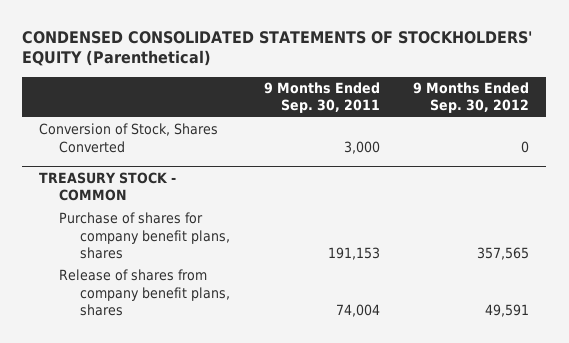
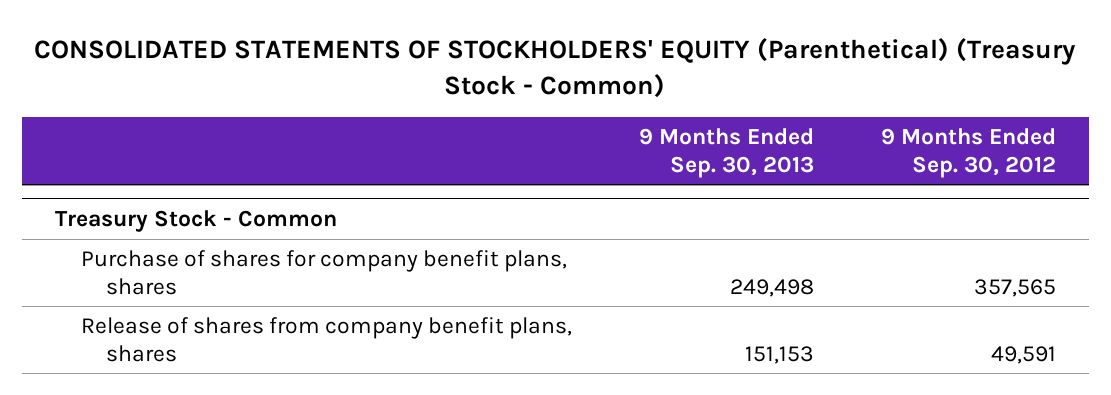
[22,30,533,67] CONDENSED CONSOLIDATED STATEMENTS OF STOCKHOLDERS' EQUITY (Parenthetical) -> [34,37,1077,98] CONSOLIDATED STATEMENTS OF STOCKHOLDERS' EQUITY (Parenthetical) (Treasury Stock - Common)
[263,82,380,114] 9 Months Ended Sep. 30, 2011 -> none
none -> [638,127,814,178] 9 Months Ended Sep. 30, 2013
[39,123,219,153] Conversion of Stock, Shares Converted -> none
[39,171,177,202] TREASURY STOCK - COMMON -> [55,209,338,232] Treasury Stock - Common

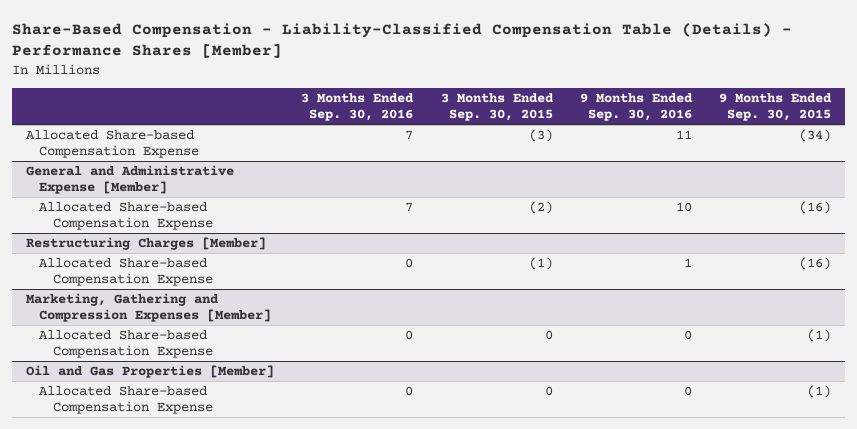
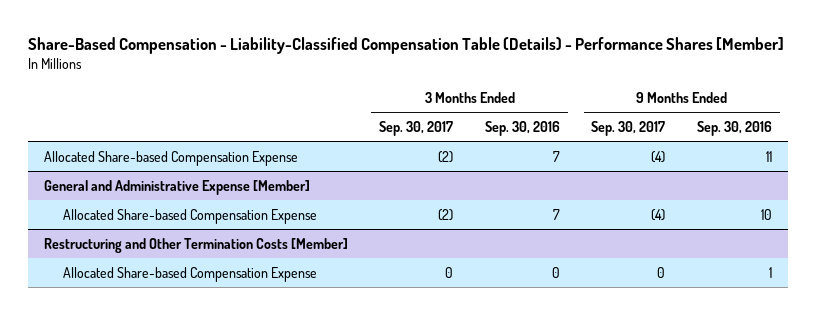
[440,93,554,122] 3 Months Ended Sep. 30, 2015 -> none
[719,93,833,122] 9 Months Ended Sep. 30, 2015 -> none
none -> [379,121,454,137] Sep. 30, 2017
none -> [591,121,666,137] Sep. 30, 2017
[25,237,266,251] Restructuring Charges [Member] -> [43,237,348,253] Restructuring and Other Termination Costs [Member]
[25,293,272,323] Marketing, Gathering and Compression Expenses [Member] -> none
[39,330,213,359] Allocated Share-based Compensation Expense -> none
[25,365,274,379] Oil and Gas Properties [Member] -> none
[39,386,213,415] Allocated Share-based Compensation Expense -> none

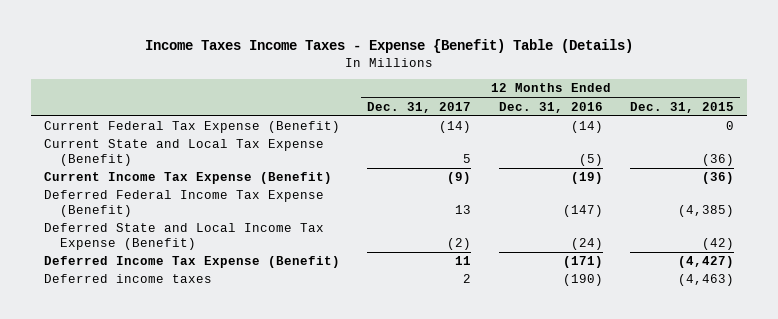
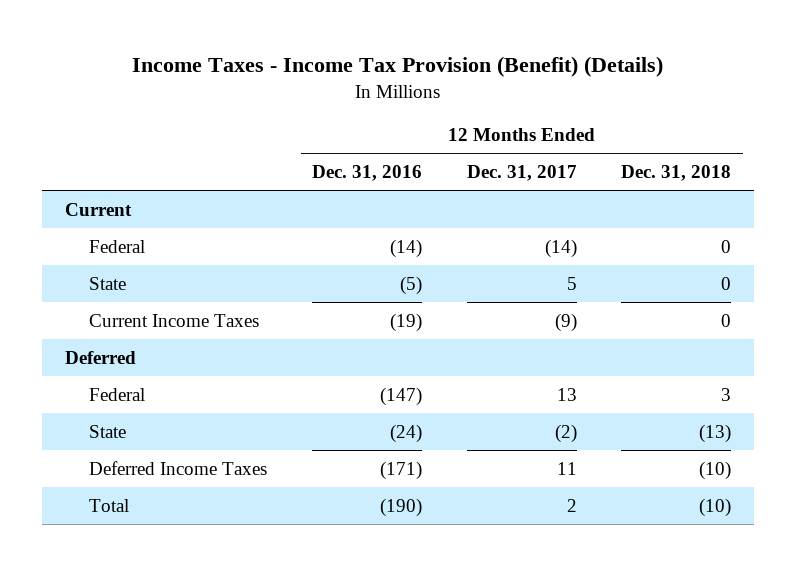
[145,38,634,53] Income Taxes Income Taxes - Expense {Benefit) Table (Details) -> [132,55,664,77] Income Taxes - Income Tax Provision (Benefit) (Details)
[629,101,734,113] Dec. 31, 2015 -> none
none -> [621,165,732,182] Dec. 31, 2018
none -> [64,202,132,216] Current
[44,121,341,134] Current Federal Tax Expense (Benefit) -> [88,239,145,253] Federal
[44,139,325,166] Current State and Local Tax Expense (Benefit) -> [88,276,126,290] State
[44,172,333,185] Current Income Tax Expense (Benefit) -> [88,313,259,327] Current Income Taxes
none -> [64,350,136,364] Deferred
[44,190,325,217] Deferred Federal Income Tax Expense (Benefit) -> [88,387,145,401] Federal
[44,223,325,250] Deferred State and Local Income Tax Expense (Benefit) -> [88,424,126,438] State
[44,256,341,269] Deferred Income Tax Expense (Benefit) -> [88,460,267,475] Deferred Income Taxes
[44,274,213,284] Deferred income taxes -> [88,498,129,512] Total

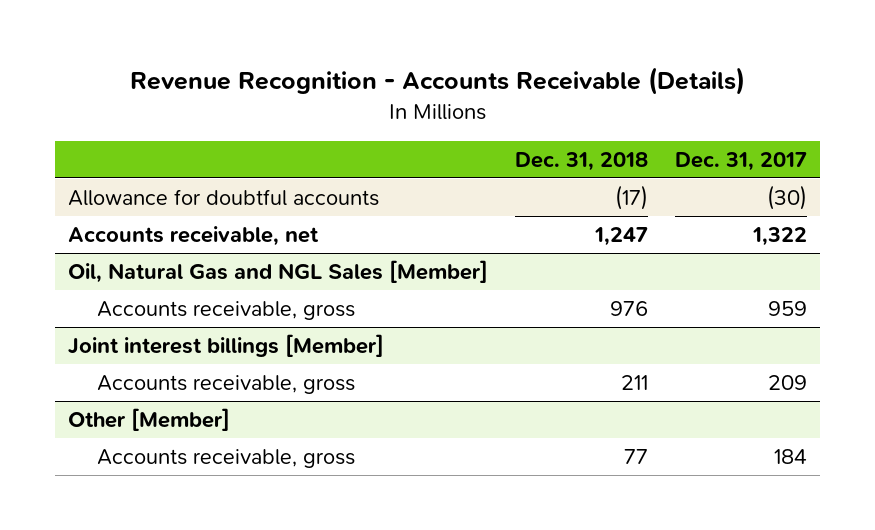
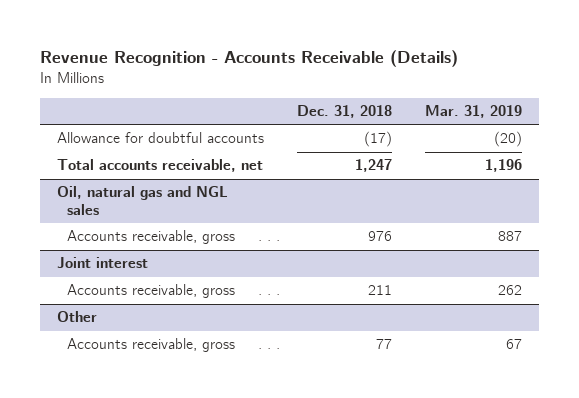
[674,151,807,171] Dec. 31, 2017 -> none
none -> [425,104,523,118] Mar. 31, 2019
[68,225,320,246] Accounts receivable, net -> [56,159,263,173] Total accounts receivable, net
[68,259,489,283] Oil, Natural Gas and NGL Sales [Member] -> [56,186,228,215] Oil, natural gas and NGL sales
[68,333,385,357] Joint interest billings [Member] -> [56,257,148,269] Joint interest
[68,407,231,431] Other [Member] -> [56,311,97,323] Other

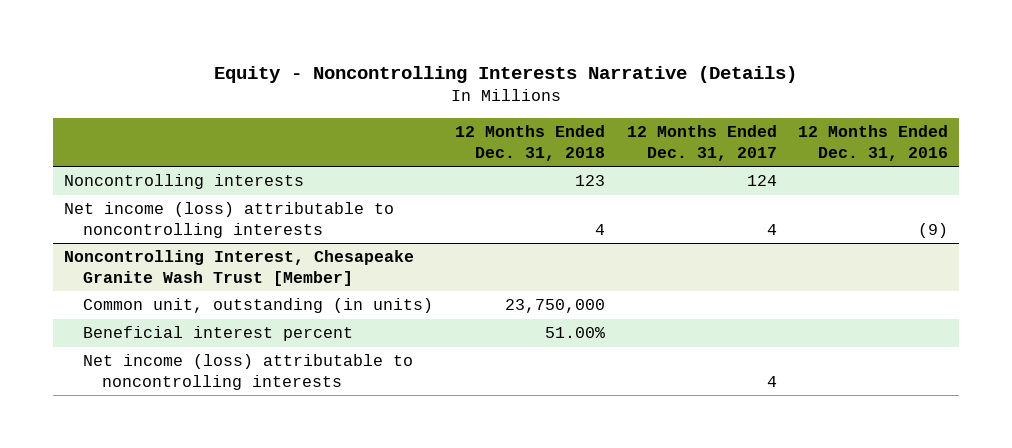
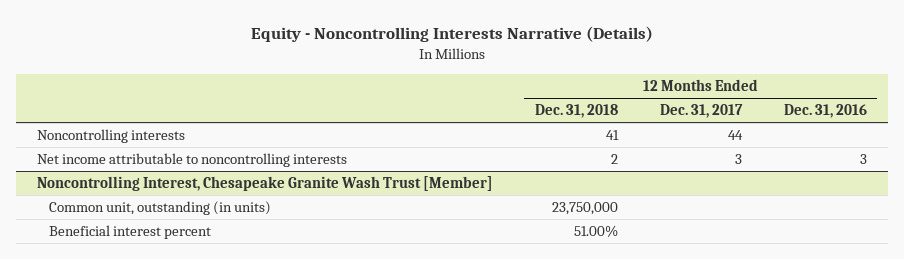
[574,175,605,187] 123 -> [605,130,619,141] 41
[746,175,777,187] 124 -> [727,130,743,141] 44
[63,202,394,238] Net income (loss) attributable to noncontrolling interests -> [36,153,347,168] Net income attributable to noncontrolling interests
[594,223,605,235] 4 -> [610,154,618,165] 2
[766,223,777,235] 4 -> [734,154,742,165] 3
[918,222,949,238] (9) -> [859,154,867,165] 3
[82,354,413,390] Net income (loss) attributable to noncontrolling interests -> none

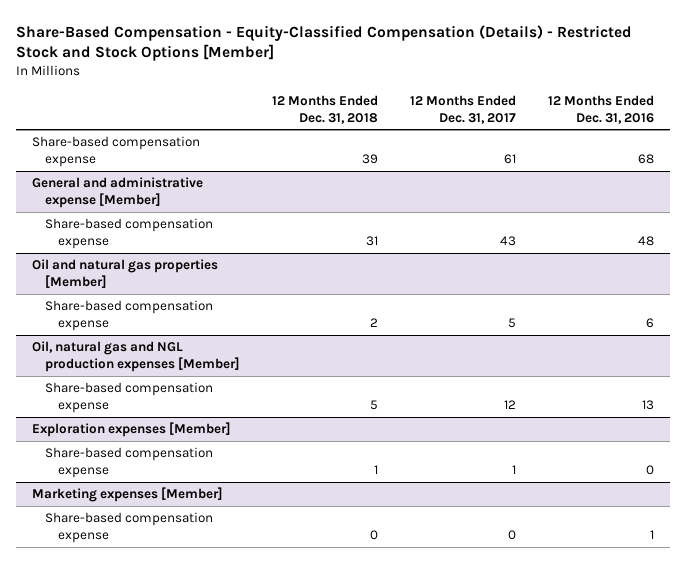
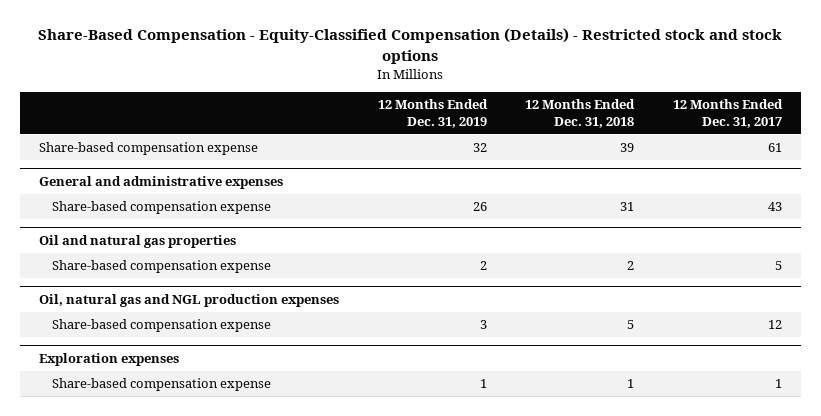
[16,24,633,62] Share-Based Compensation - Equity-Classified Compensation (Details) - Restricted Stock and Stock Options [Member] -> [38,28,783,64] Share-Based Compensation - Equity-Classified Compensation (Details) - Restricted stock and stock options
[547,94,654,124] 12 Months Ended Dec. 31, 2016 -> none
none -> [377,99,488,128] 12 Months Ended Dec. 31, 2019
[32,177,204,208] General and administrative expense [Member] -> [39,175,284,189] General and administrative expenses
[32,259,219,288] Oil and natural gas properties [Member] -> [39,234,237,248] Oil and natural gas properties
[32,341,241,372] Oil, natural gas and NGL production expenses [Member] -> [39,293,340,307] Oil, natural gas and NGL production expenses
[32,422,232,438] Exploration expenses [Member] -> [39,352,180,366] Exploration expenses
[32,487,224,503] Marketing expenses [Member] -> none
[45,512,214,543] Share-based compensation expense -> none

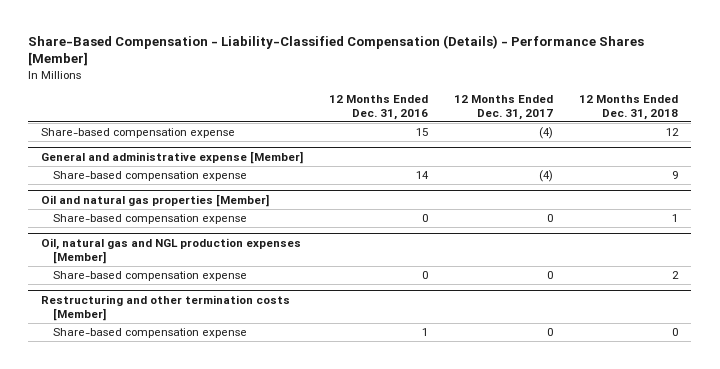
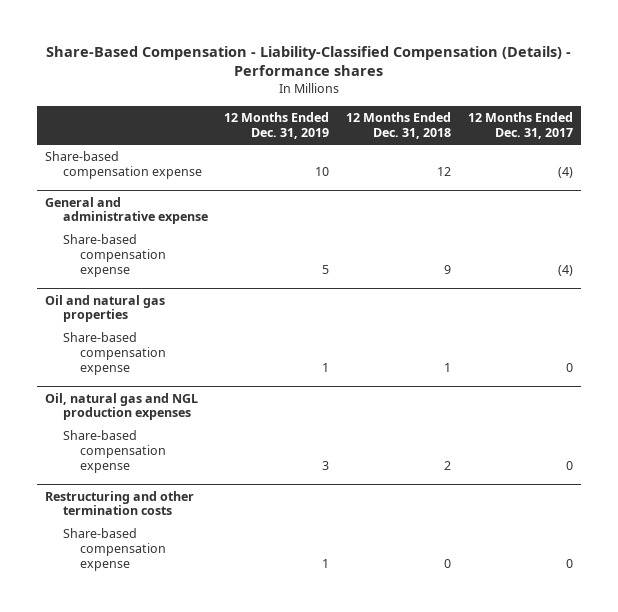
[28,34,645,67] Share-Based Compensation - Liability-Classified Compensation (Details) - Performance Shares [Member] -> [46,45,572,77] Share-Based Compensation - Liability-Classified Compensation (Details) - Performance shares
[329,95,429,120] 12 Months Ended Dec. 31, 2016 -> none
none -> [224,112,330,140] 12 Months Ended Dec. 31, 2019
[41,150,304,164] General and administrative expense [Member] -> [45,196,208,225] General and administrative expense
[41,193,270,207] Oil and natural gas properties [Member] -> [45,294,166,323] Oil and natural gas properties
[41,237,302,264] Oil, natural gas and NGL production expenses [Member] -> [45,392,199,421] Oil, natural gas and NGL production expenses
[41,294,291,321] Restructuring and other termination costs [Member] -> [45,490,195,516] Restructuring and other termination costs

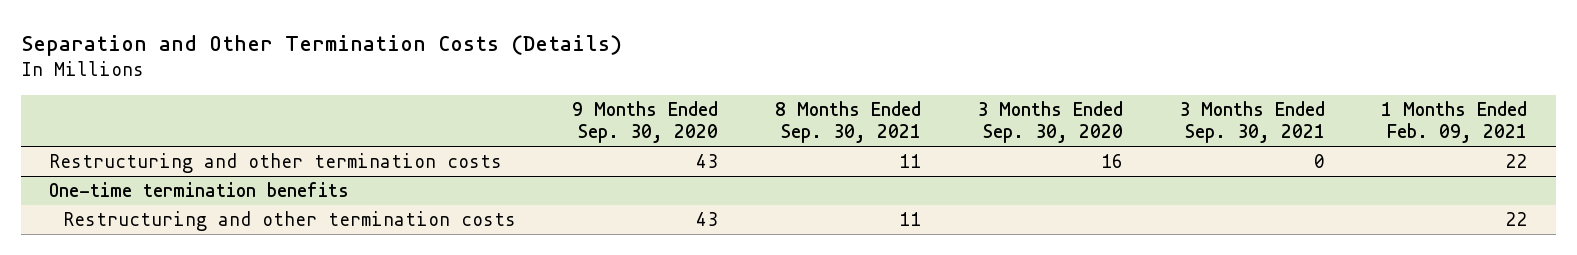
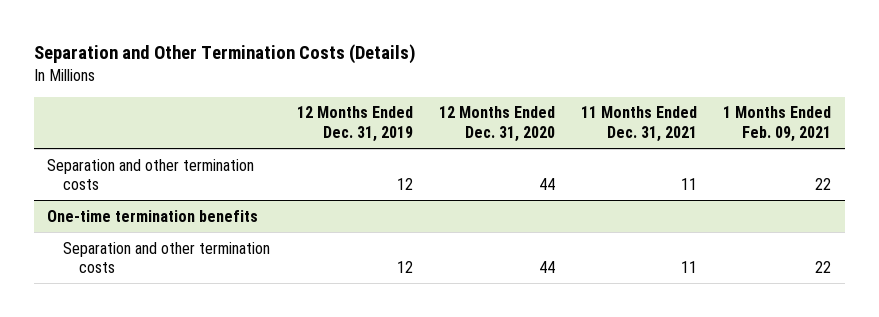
[572,100,719,144] 9 Months Ended Sep. 30, 2020 -> none
[774,100,921,144] 8 Months Ended Sep. 30, 2021 -> none
[976,100,1123,144] 3 Months Ended Sep. 30, 2020 -> none
[1179,100,1326,144] 3 Months Ended Sep. 30, 2021 -> none
none -> [296,106,413,142] 12 Months Ended Dec. 31, 2019
none -> [438,106,555,142] 12 Months Ended Dec. 31, 2020
none -> [581,106,698,142] 11 Months Ended Dec. 31, 2021
[49,152,503,173] Restructuring and other termination costs -> [47,158,255,191] Separation and other termination costs
[63,210,517,231] Restructuring and other termination costs -> [63,241,271,274] Separation and other termination costs

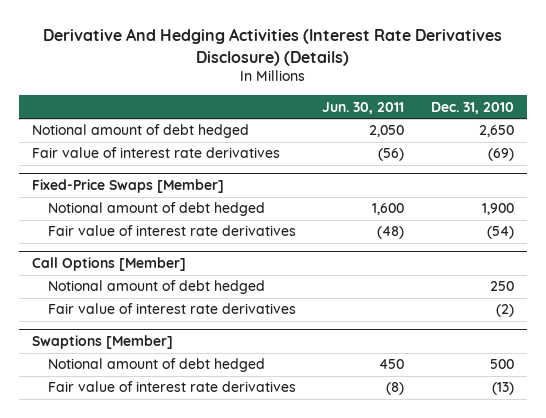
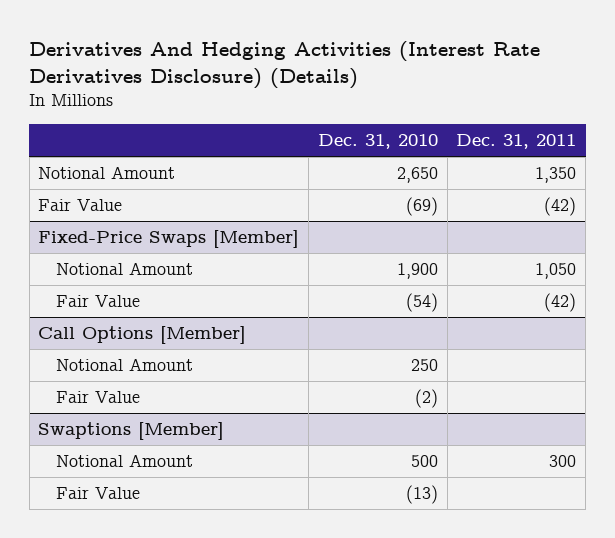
[42,27,502,66] Derivative And Hedging Activities (Interest Rate Derivatives Disclosure) (Details) -> [29,41,541,90] Derivatives And Hedging Activities (Interest Rate Derivatives Disclosure) (Details)
[322,101,405,114] Jun. 30, 2011 -> none
none -> [456,134,577,150] Dec. 31, 2011
[32,124,250,139] Notional amount of debt hedged -> [38,166,176,180] Notional Amount
[32,147,281,159] Fair value of interest rate derivatives -> [38,199,123,212] Fair Value
[47,202,265,217] Notional amount of debt hedged -> [56,262,194,276] Notional Amount
[47,225,296,237] Fair value of interest rate derivatives -> [56,295,141,308] Fair Value
[47,280,265,295] Notional amount of debt hedged -> [56,358,194,372] Notional Amount
[47,303,296,315] Fair value of interest rate derivatives -> [56,391,141,404] Fair Value
[47,358,265,373] Notional amount of debt hedged -> [56,454,194,468] Notional Amount
[47,381,296,393] Fair value of interest rate derivatives -> [56,487,141,500] Fair Value

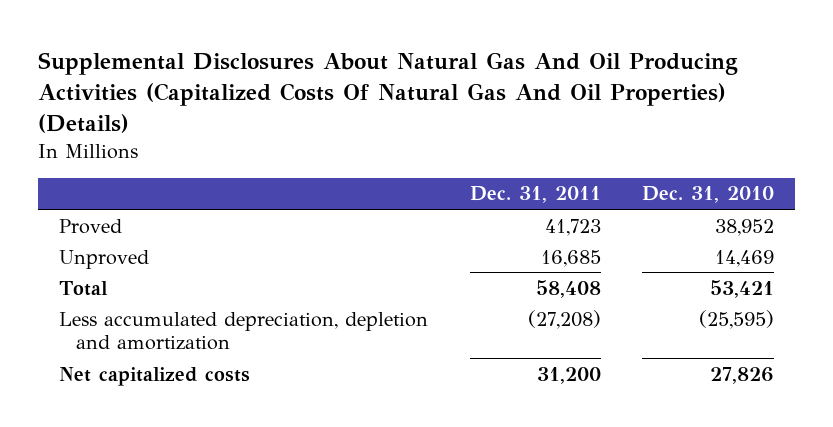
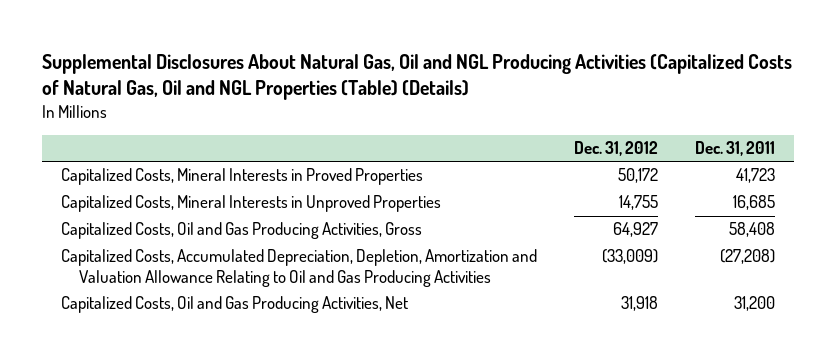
[38,52,739,133] Supplemental Disclosures About Natural Gas And Oil Producing Activities (Capitalized Costs Of Natural Gas And Oil Properties) (Details) -> [42,53,793,100] Supplemental Disclosures About Natural Gas, Oil and NGL Producing Activities (Capitalized Costs of Natural Gas, Oil and NGL Properties (Table) (Details)
[641,186,774,204] Dec. 31, 2010 -> none
none -> [574,141,659,157] Dec. 31, 2012
[59,218,123,234] Proved -> [60,168,423,186] Capitalized Costs, Mineral Interests in Proved Properties
[59,249,150,269] Unproved -> [60,195,441,213] Capitalized Costs, Mineral Interests in Unproved Properties
[59,280,109,296] Total -> [60,222,422,240] Capitalized Costs, Oil and Gas Producing Activities, Gross
[59,311,429,350] Less accumulated depreciation, depletion and amortization -> [60,249,537,287] Capitalized Costs, Accumulated Depreciation, Depletion, Amortization and Valuation Allowance Relating to Oil and Gas Producing Activities
[59,366,251,386] Net capitalized costs -> [60,296,408,314] Capitalized Costs, Oil and Gas Producing Activities, Net

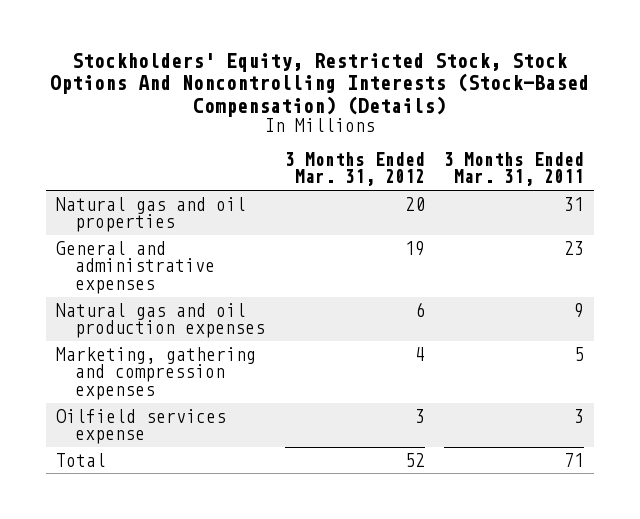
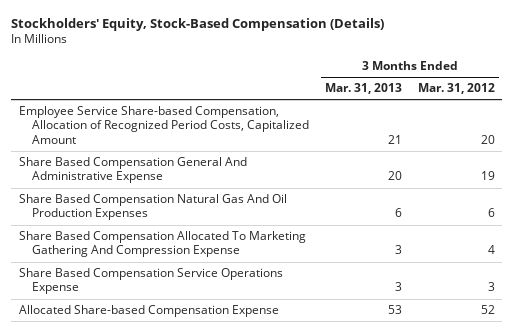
[50,53,590,117] Stockholders' Equity, Restricted Stock, Stock Options And Noncontrolling Interests (Stock-Based Compensation) (Details) -> [10,18,384,32] Stockholders' Equity, Stock-Based Compensation (Details)
[444,151,585,187] 3 Months Ended Mar. 31, 2011 -> none
none -> [324,83,402,95] Mar. 31, 2013
[56,196,247,233] Natural gas and oil properties -> [18,106,309,144] Employee Service Share-based Compensation, Allocation of Recognized Period Costs, Capitalized Amount
[56,240,215,294] General and administrative expenses -> [18,157,247,184] Share Based Compensation General And Administrative Expense
[56,302,265,339] Natural gas and oil production expenses -> [18,194,287,221] Share Based Compensation Natural Gas And Oil Production Expenses
[56,346,257,400] Marketing, gathering and compression expenses -> [18,231,306,258] Share Based Compensation Allocated To Marketing Gathering And Compression Expense
[56,408,227,445] Oilfield services expense -> [18,268,283,295] Share Based Compensation Service Operations Expense
[56,452,107,467] Total -> [18,305,279,318] Allocated Share-based Compensation Expense

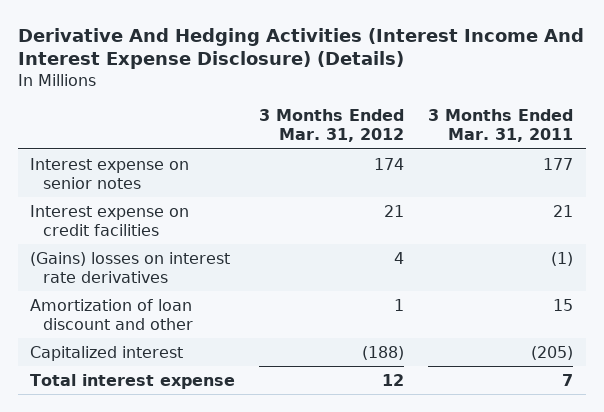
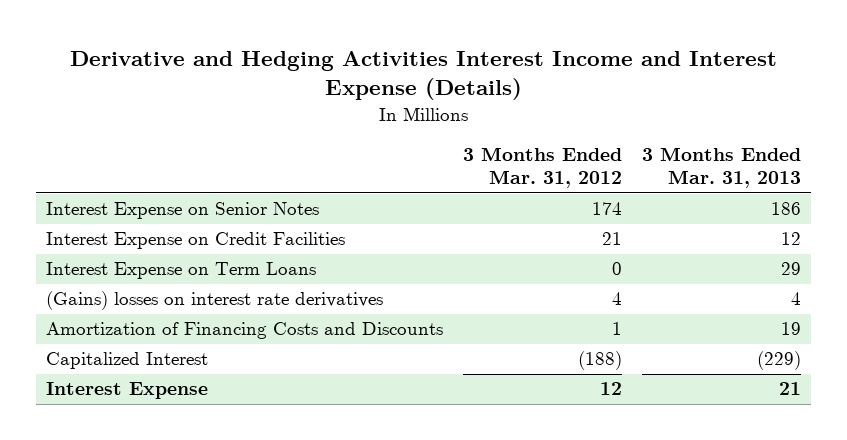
[17,27,584,70] Derivative And Hedging Activities (Interest Income And Interest Expense Disclosure) (Details) -> [69,50,777,101] Derivative and Hedging Activities Interest Income and Interest Expense (Details)
[428,109,574,143] 3 Months Ended Mar. 31, 2011 -> none
none -> [642,147,802,189] 3 Months Ended Mar. 31, 2013
[30,157,190,189] Interest expense on senior notes -> [46,202,320,220] Interest Expense on Senior Notes
[30,204,190,236] Interest expense on credit facilities -> [46,232,346,250] Interest Expense on Credit Facilities
none -> [46,262,317,280] Interest Expense on Term Loans
[30,298,193,330] Amortization of loan discount and other -> [46,322,444,340] Amortization of Financing Costs and Discounts
[30,345,184,361] Capitalized interest -> [46,352,209,370] Capitalized Interest
[30,373,236,389] Total interest expense -> [46,382,209,400] Interest Expense

